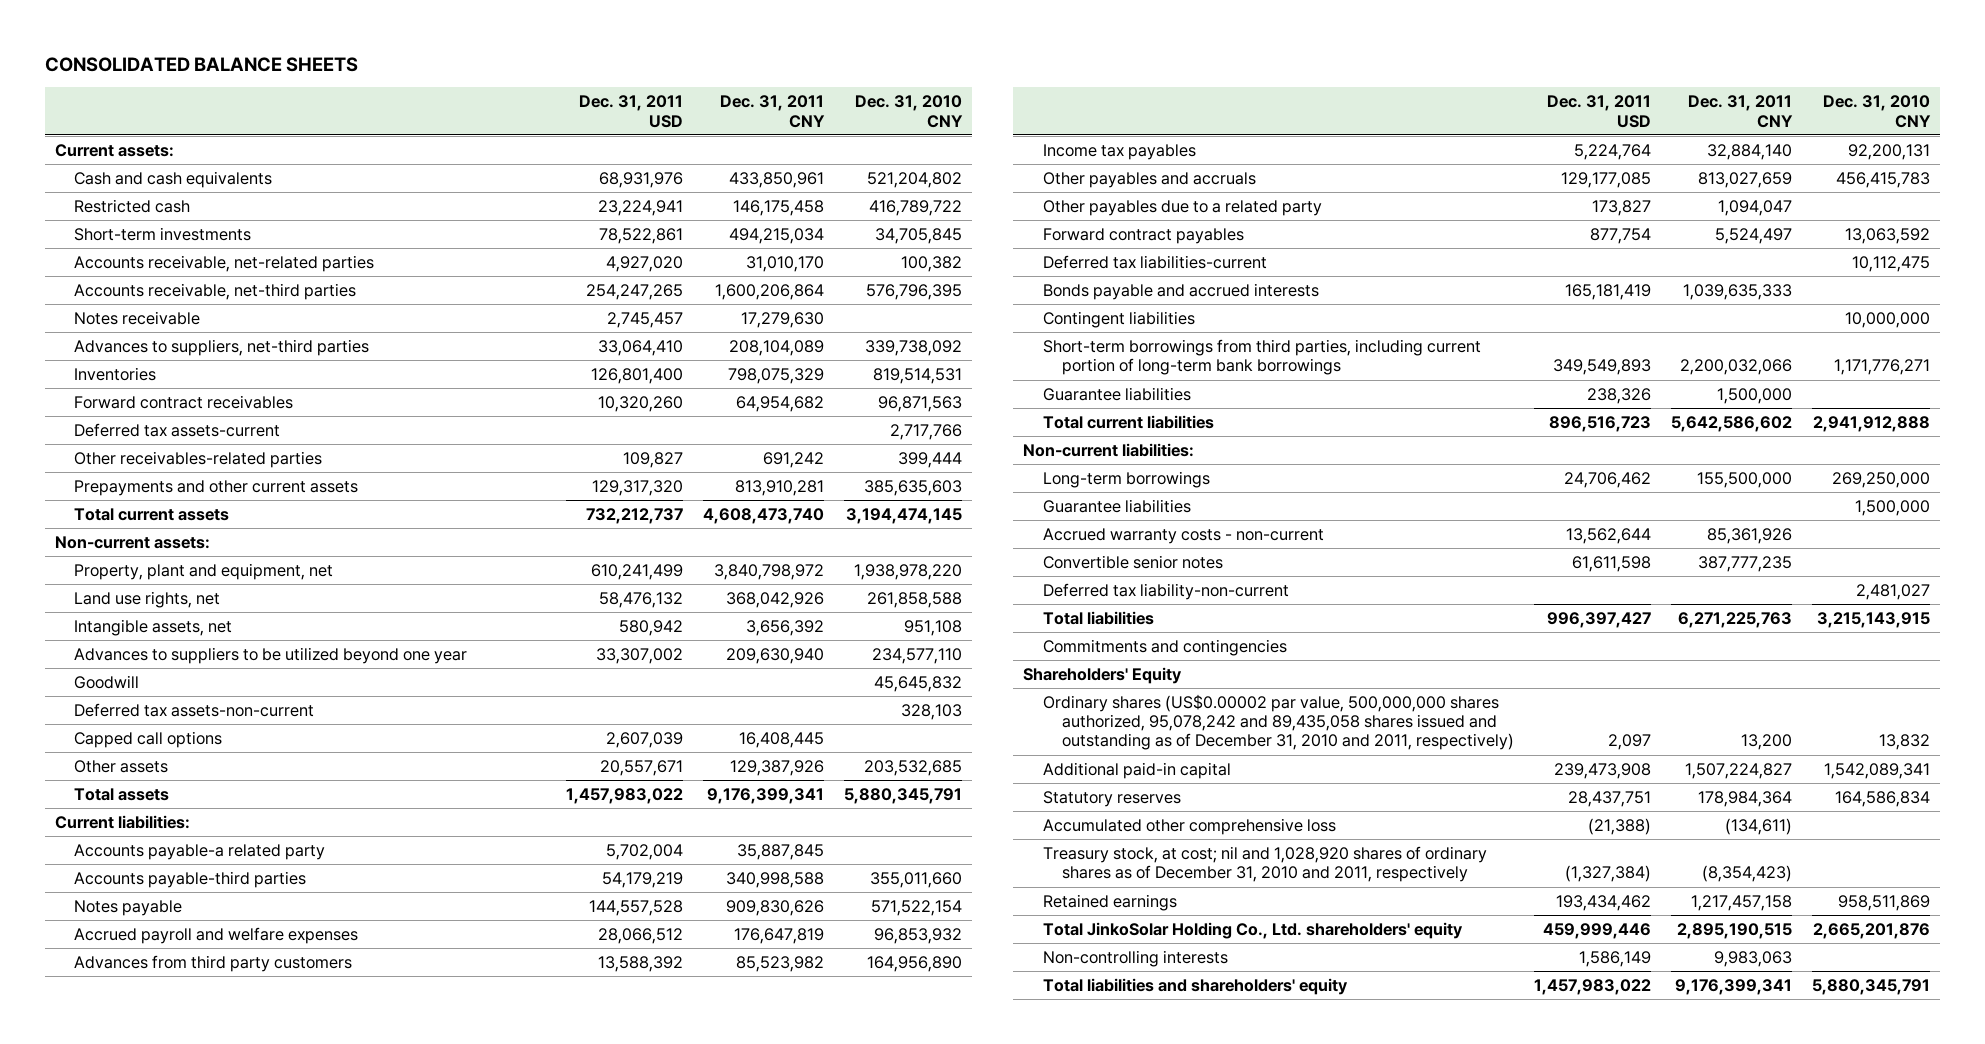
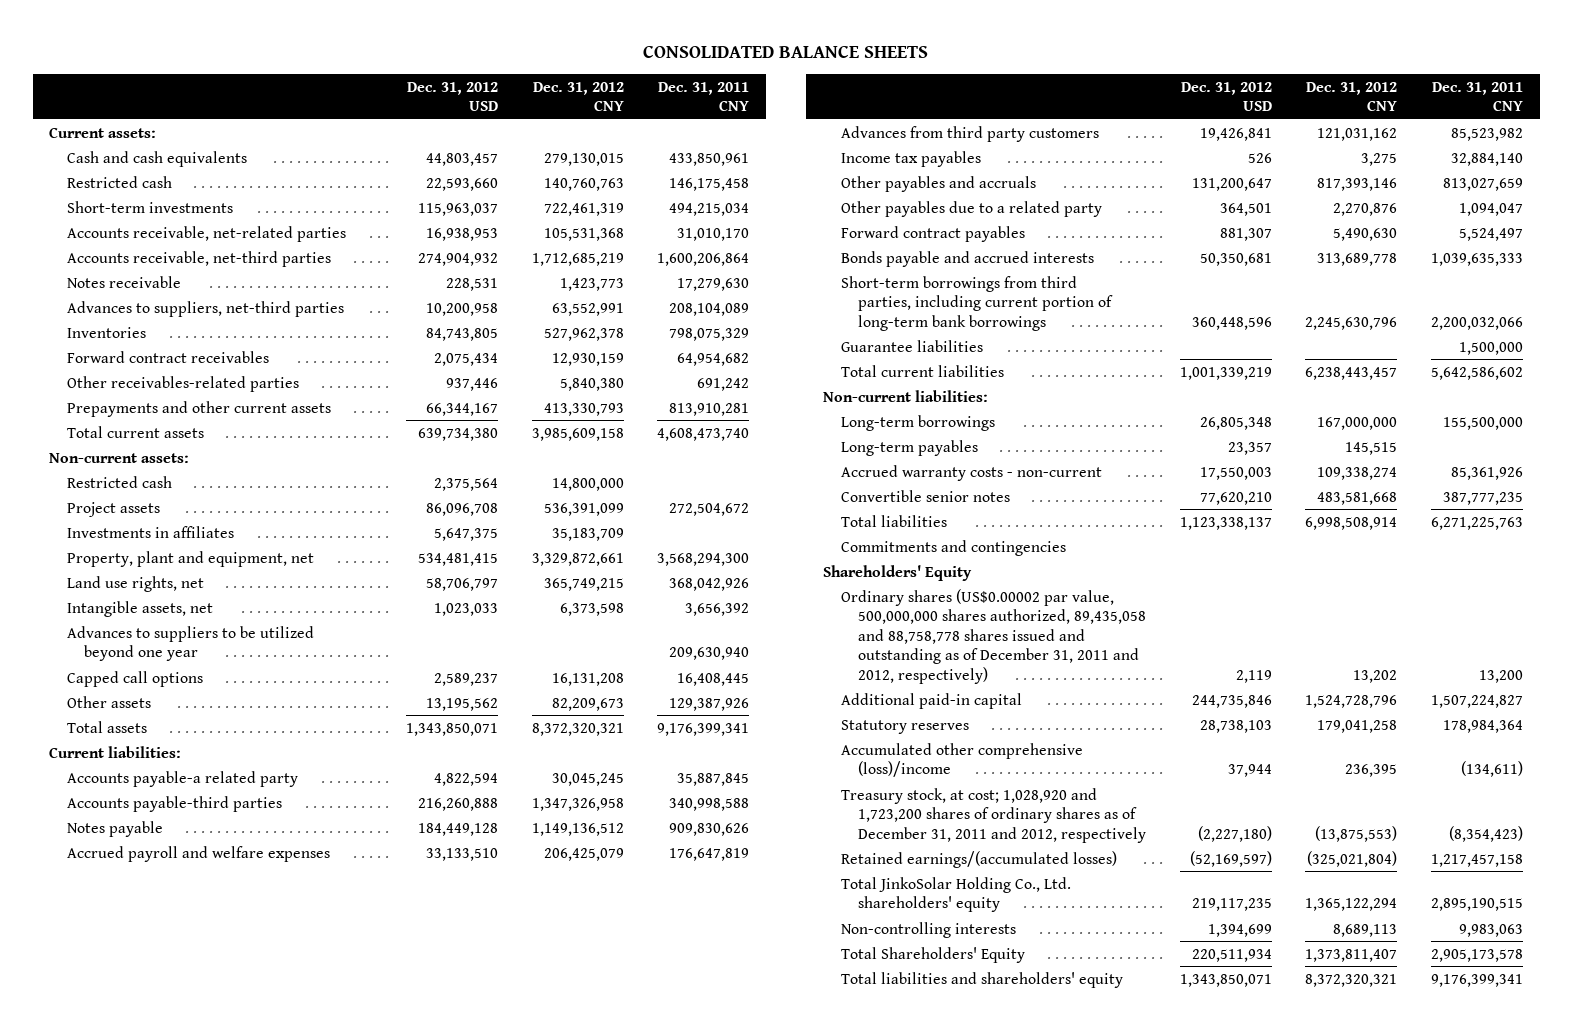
[578,95,683,128] Dec. 31, 2011 USD -> none
[854,95,963,128] Dec. 31, 2010 CNY -> none
none -> [406,81,498,112] Dec. 31, 2012 USD
none -> [532,81,624,112] Dec. 31, 2012 CNY
[74,423,281,438] Deferred tax assets-current -> none
none -> [66,475,172,488] Restricted cash
none -> [66,501,160,517] Project assets
none -> [66,525,234,538] Investments in affiliates
[713,564,824,581] 3,840,798,972 -> [657,552,750,566] 3,568,294,300
[74,675,140,690] Goodwill -> none
[74,703,315,718] Deferred tax assets-non-current -> none
[1042,255,1267,270] Deferred tax liabilities-current -> none
[1042,311,1195,329] Contingent liabilities -> none
[1042,499,1191,514] Guarantee liabilities -> none
none -> [840,439,978,456] Long-term payables
[1042,583,1289,601] Deferred tax liability-non-current -> none
[1042,694,1515,751] Ordinary shares (US$0.00002 par value, 500,000,000 shares authorized, 95,078,242 and 89,435,058 shares issued and outstanding as of December 31, 2010 and 2011, respectively) -> [840,588,1147,684] Ordinary shares (US$0.00002 par value, 500,000,000 shares authorized, 89,435,058 and 88,758,778 shares issued and outstanding as of December 31, 2011 and 2012, respectively)
[1042,818,1336,836] Accumulated other comprehensive loss -> [840,742,1083,778] Accumulated other comprehensive (loss)/income
[1042,846,1487,883] Treasury stock, at cost; nil and 1,028,920 shares of ordinary shares as of December 31, 2010 and 2011, respectively -> [840,787,1147,843] Treasury stock, at cost; 1,028,920 and 1,723,200 shares of ordinary shares as of December 31, 2011 and 2012, respectively
[1042,894,1177,912] Retained earnings -> [840,850,1117,868] Retained earnings/(accumulated losses)
none -> [840,946,1025,963] Total Shareholders' Equity

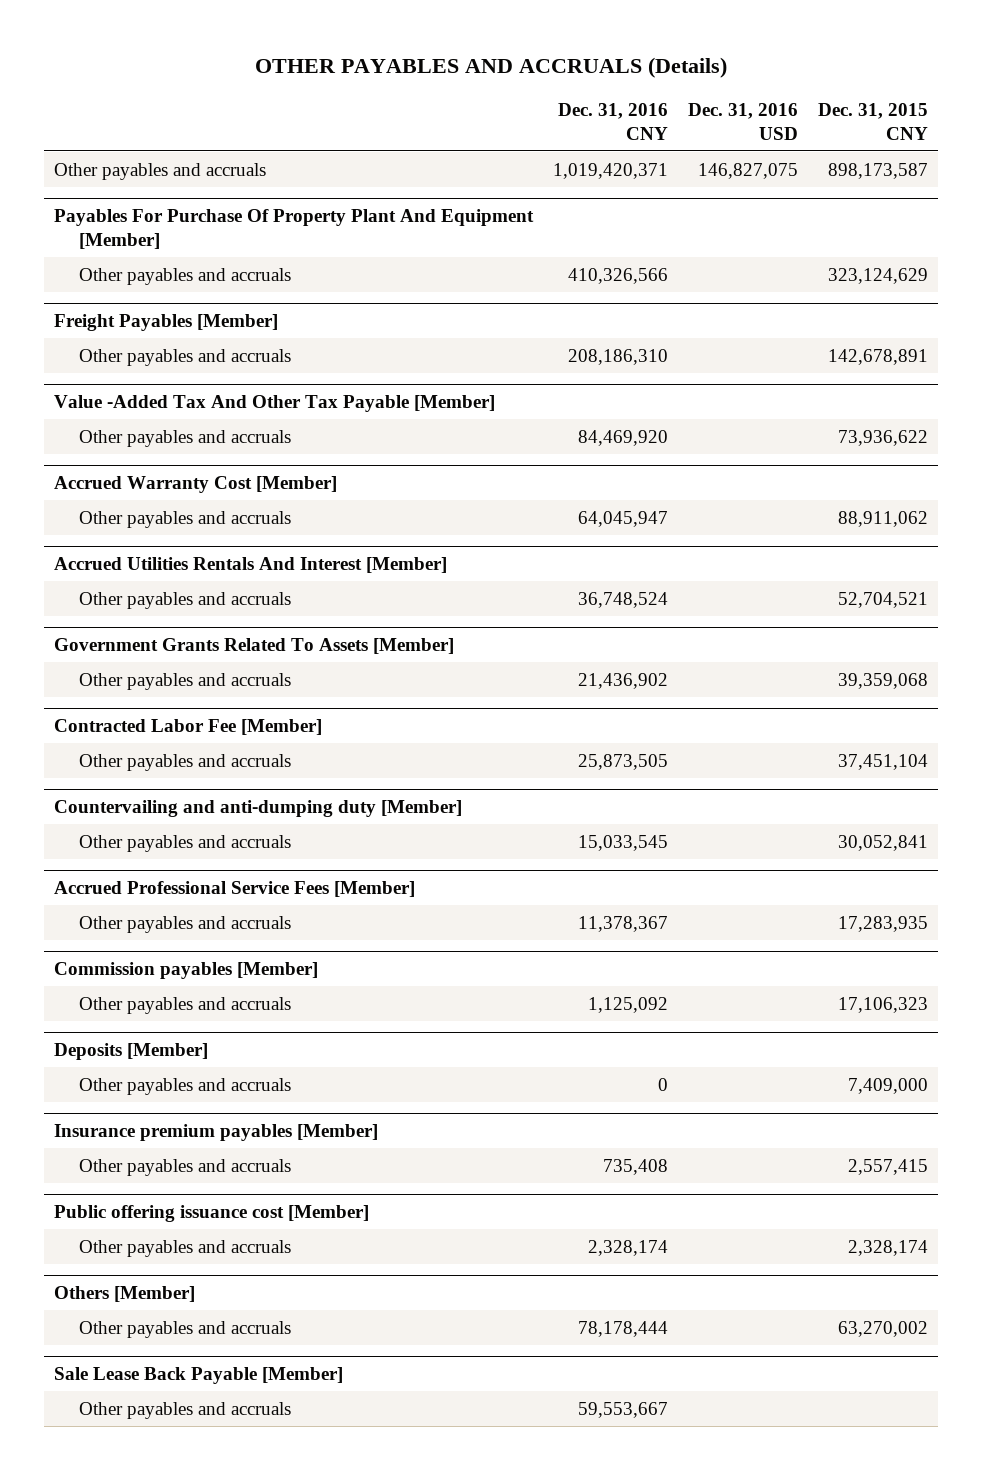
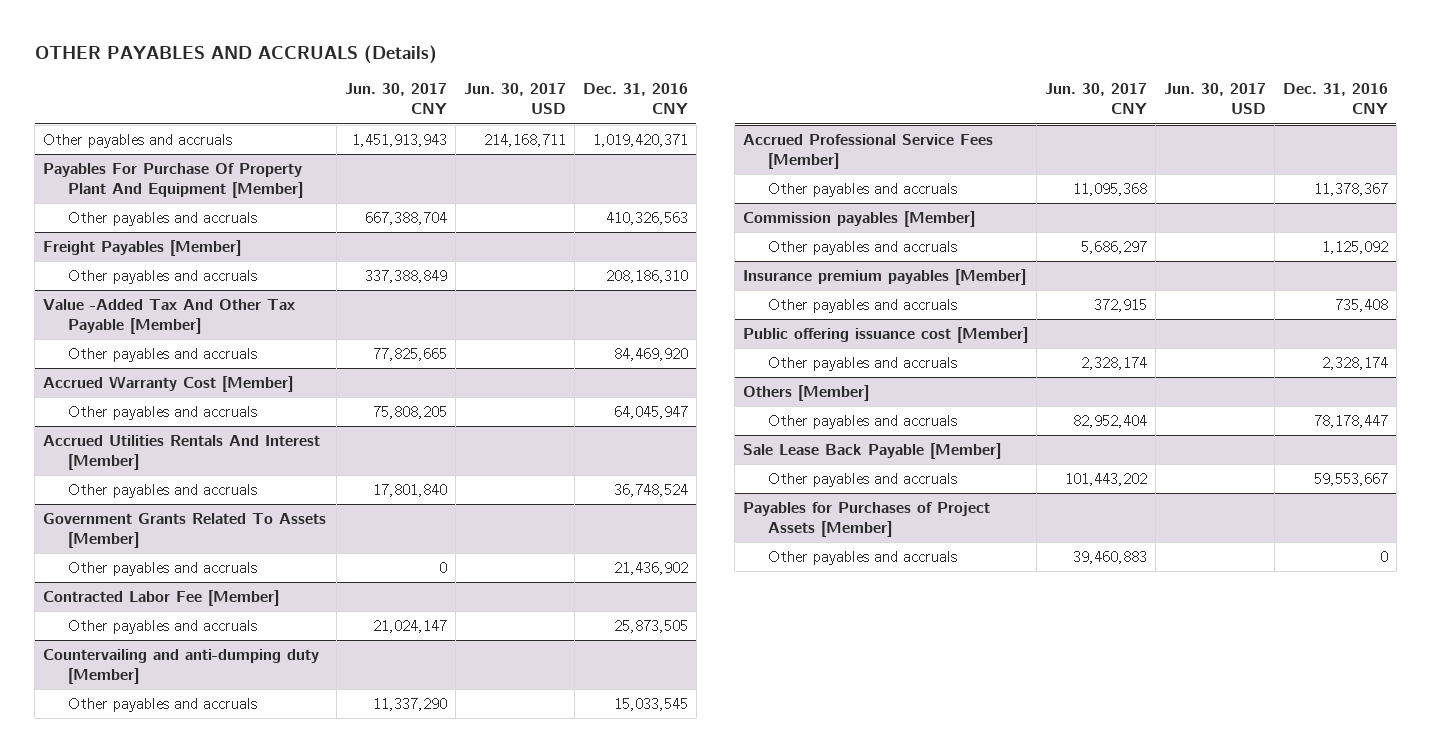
[688,103,799,140] Dec. 31, 2016 USD -> none
[818,103,929,140] Dec. 31, 2015 CNY -> none
none -> [345,83,448,115] Jun. 30, 2017 CNY
none -> [464,83,567,115] Jun. 30, 2017 USD
[567,267,668,284] 410,326,566 -> [605,212,688,226] 410,326,563
[53,1043,208,1061] Deposits [Member] -> none
[78,1077,291,1095] Other payables and accruals -> none
[577,1320,668,1337] 78,178,444 -> [1313,415,1388,429] 78,178,447
none -> [743,502,991,537] Payables for Purchases of Project Assets [Member]
none -> [767,551,957,566] Other payables and accruals

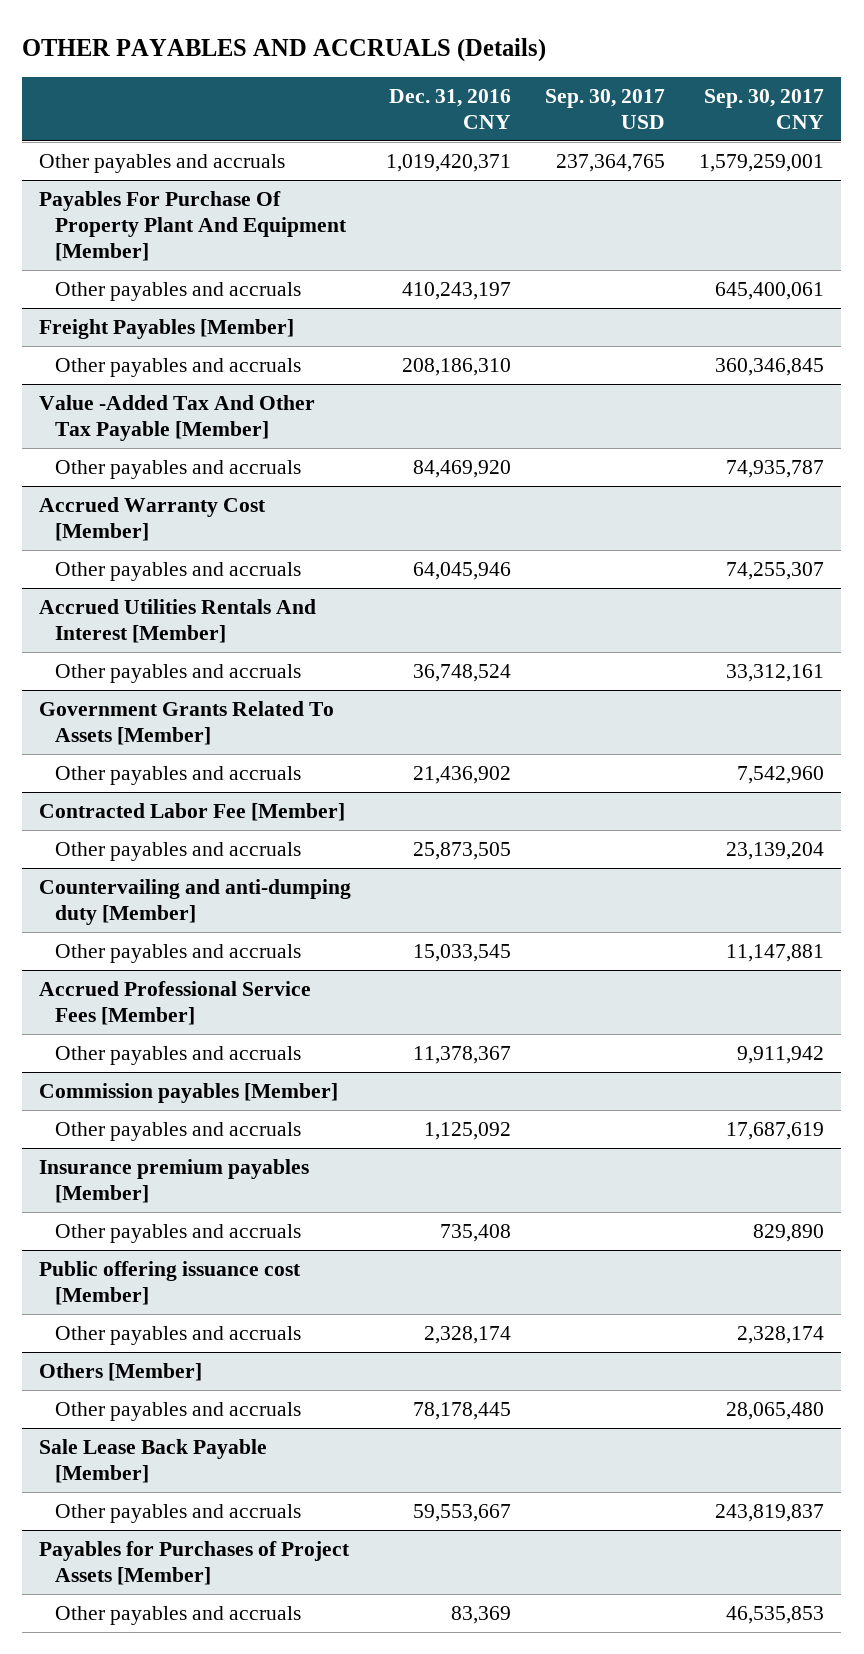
[345,83,448,115] Jun. 30, 2017 CNY -> none
[464,83,567,115] Jun. 30, 2017 USD -> none
none -> [544,88,665,129] Sep. 30, 2017 USD
none -> [704,88,825,129] Sep. 30, 2017 CNY
[605,212,688,226] 410,326,563 -> [401,281,511,300] 410,243,197
[613,406,688,420] 64,045,947 -> [412,561,511,580] 64,045,946
[1313,415,1388,429] 78,178,447 -> [412,1401,511,1420] 78,178,445
[1379,551,1388,563] 0 -> [450,1605,511,1624] 83,369

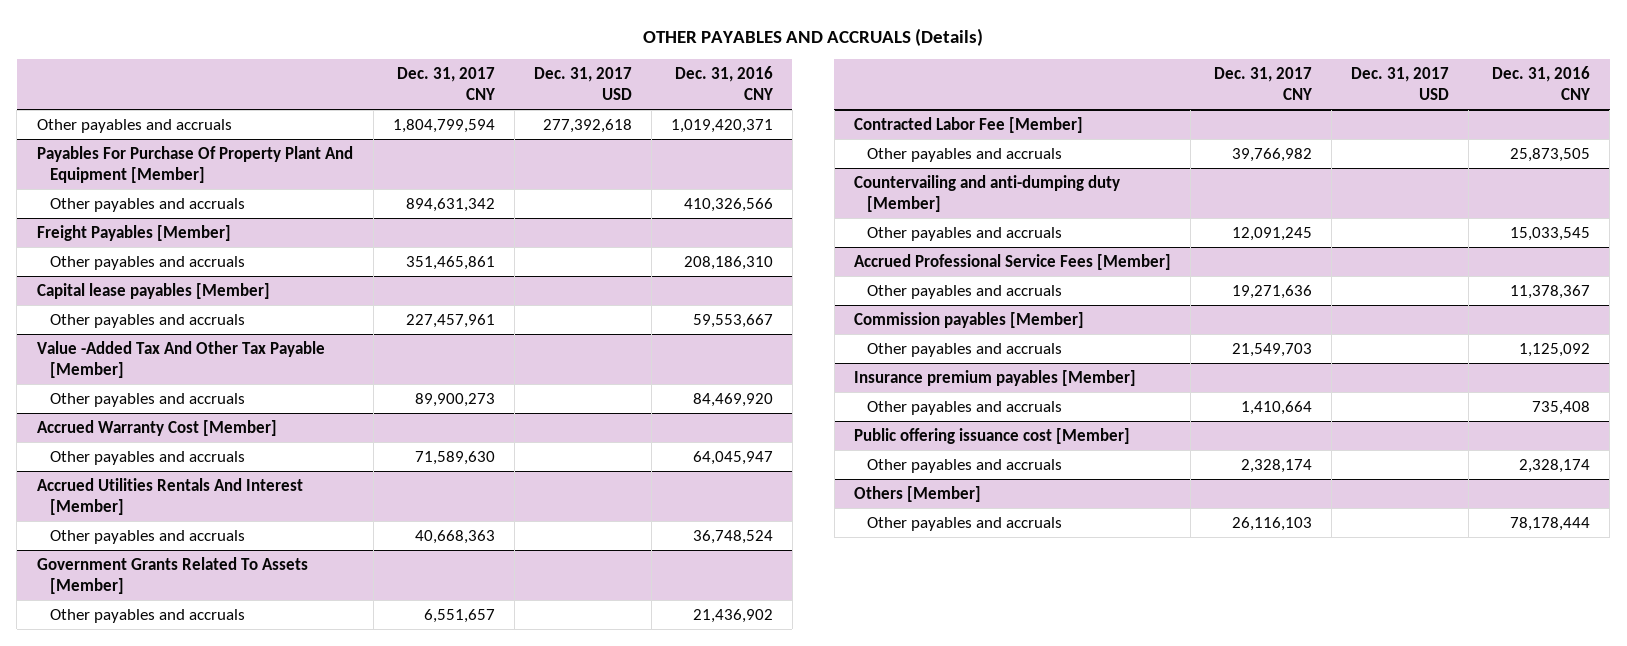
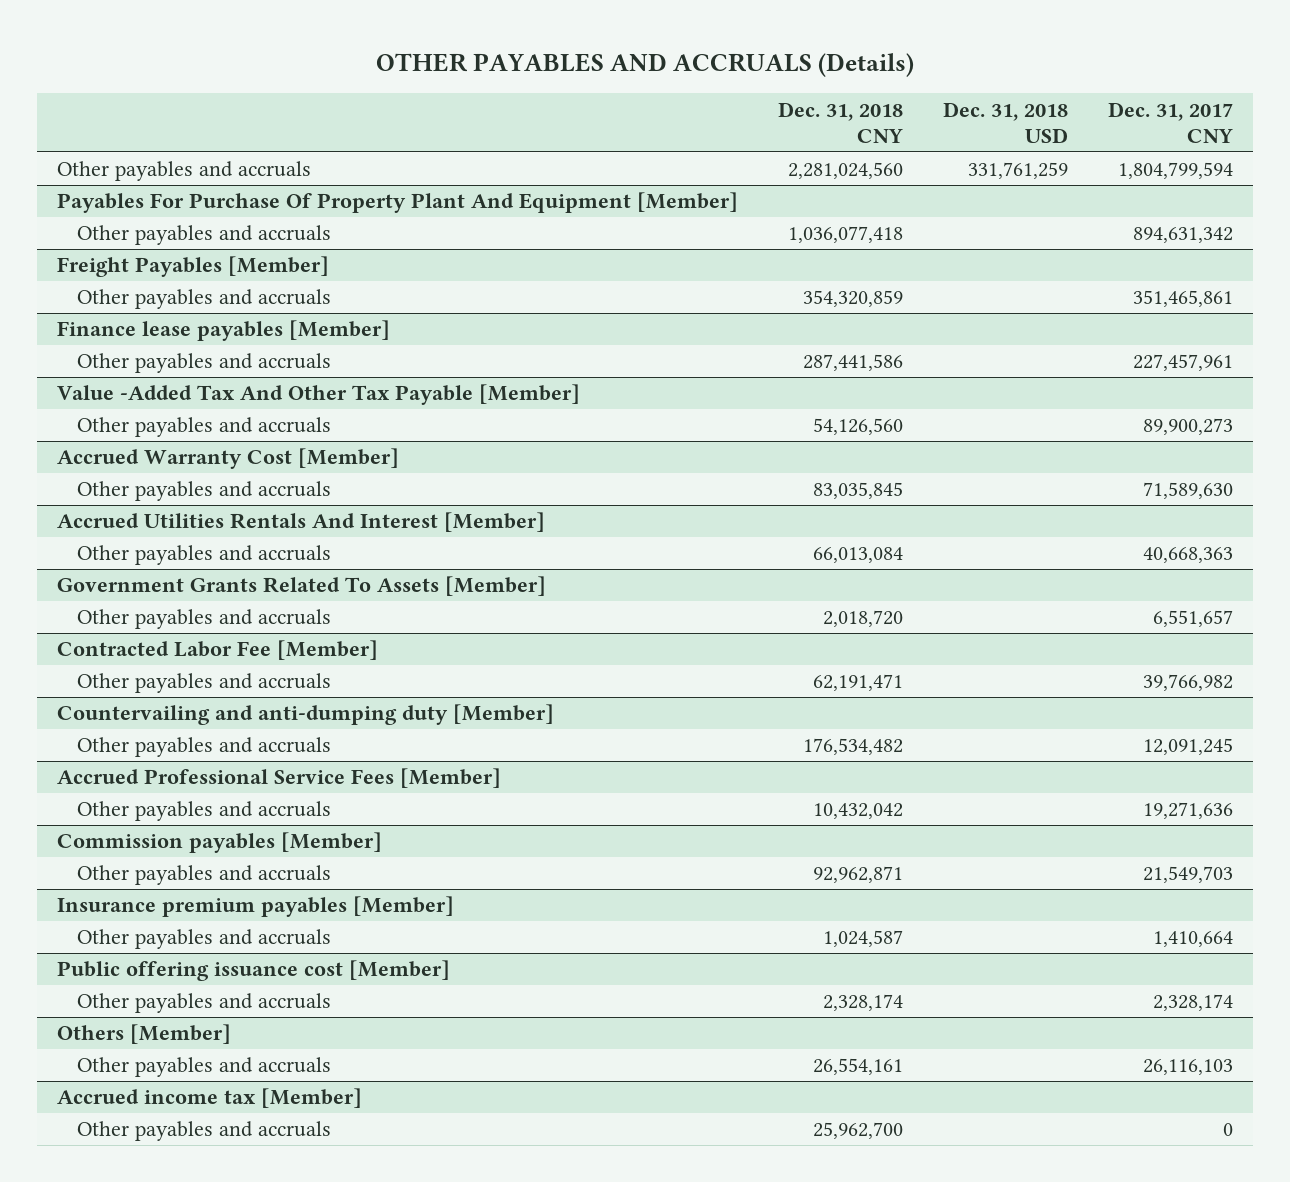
[533,67,632,101] Dec. 31, 2017 USD -> none
[674,66,773,101] Dec. 31, 2016 CNY -> none
none -> [778,101,904,143] Dec. 31, 2018 CNY
none -> [943,101,1069,143] Dec. 31, 2018 USD
[36,282,270,299] Capital lease payables [Member] -> [57,320,391,342] Finance lease payables [Member]
none -> [57,1088,363,1109] Accrued income tax [Member]
none -> [76,1121,331,1142] Other payables and accruals

